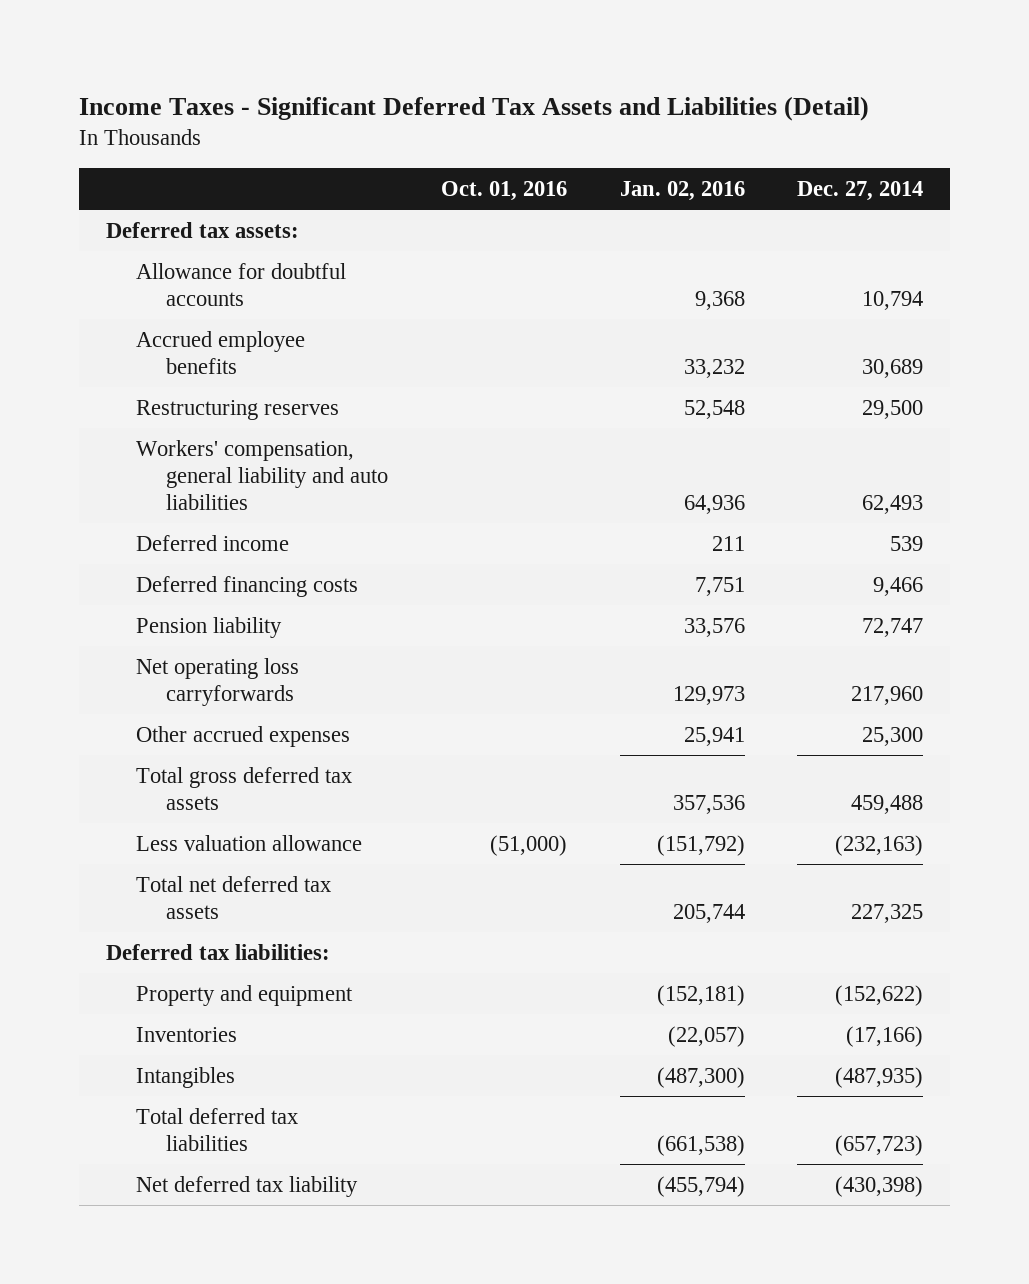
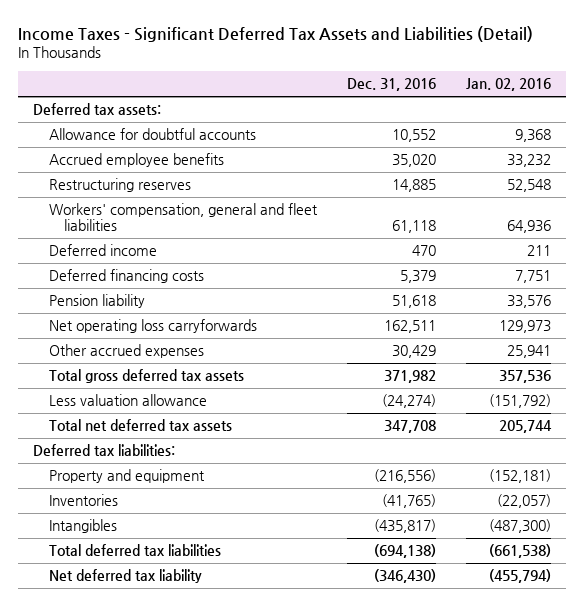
[440,181,567,202] Oct. 01, 2016 -> none
[797,181,924,202] Dec. 27, 2014 -> none
none -> [346,78,436,92] Dec. 31, 2016
[135,439,388,511] Workers' compensation, general liability and auto liabilities -> [48,203,318,232] Workers' compensation, general and fleet liabilities

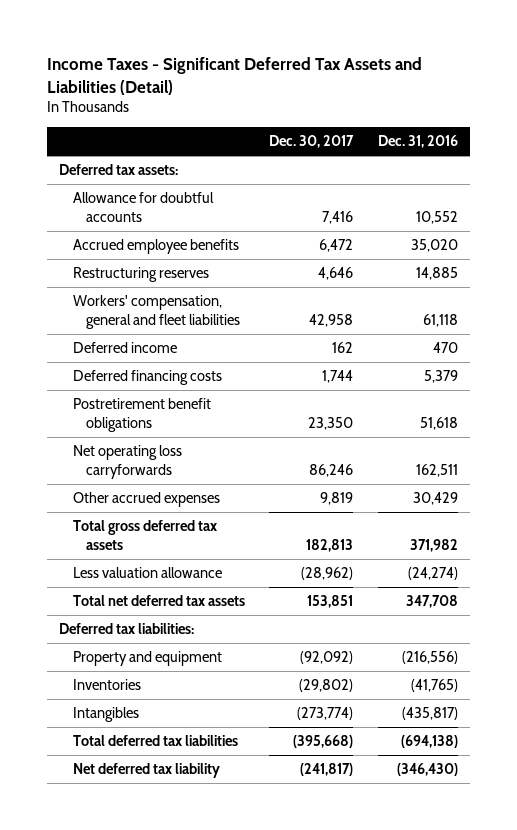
[465,78,551,92] Jan. 02, 2016 -> none
none -> [269,135,355,149] Dec. 30, 2017
[48,294,145,309] Pension liability -> [72,398,211,432] Postretirement benefit obligations

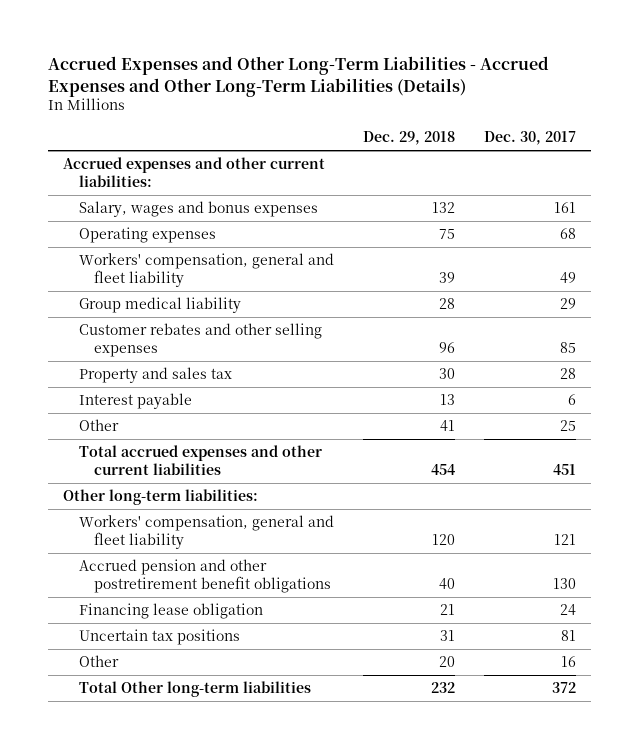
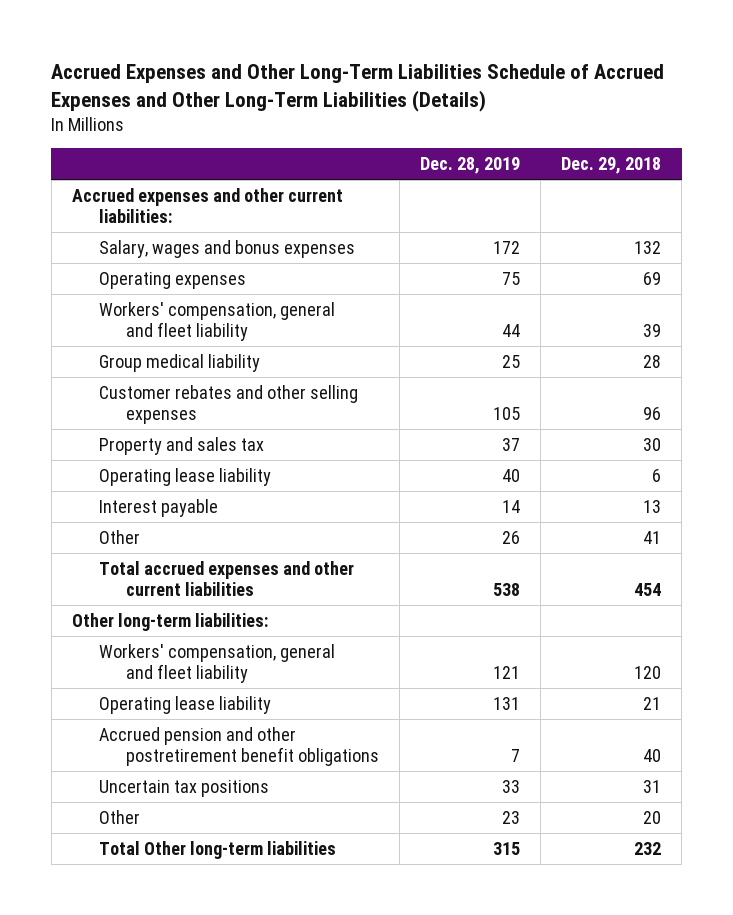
[48,55,550,97] Accrued Expenses and Other Long-Term Liabilities - Accrued Expenses and Other Long-Term Liabilities (Details) -> [51,64,665,112] Accrued Expenses and Other Long-Term Liabilities Schedule of Accrued Expenses and Other Long-Term Liabilities (Details)
[484,131,577,146] Dec. 30, 2017 -> none
none -> [420,157,521,175] Dec. 28, 2019
[438,229,455,240] 75 -> [643,271,662,285] 69
none -> [99,467,272,486] Operating lease liability
none -> [99,695,272,714] Operating lease liability
[78,603,263,620] Financing lease obligation -> none

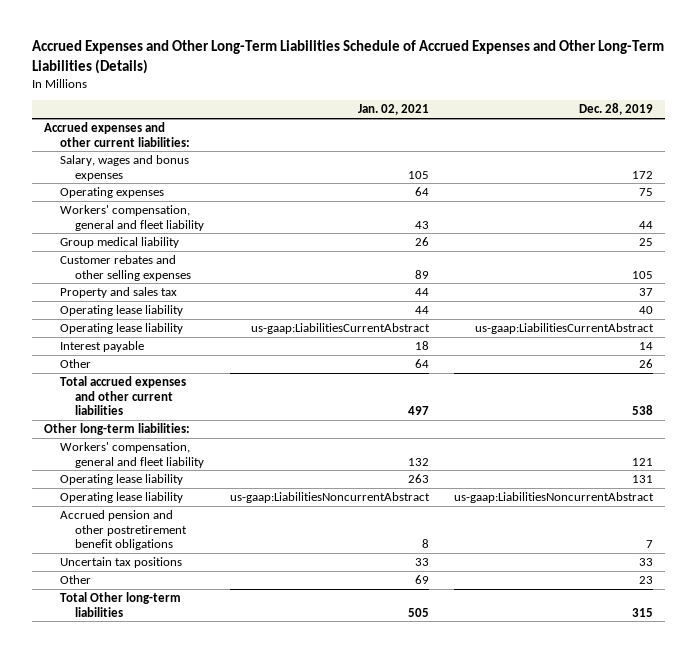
[561,157,662,175] Dec. 29, 2018 -> none
none -> [357,104,429,116] Jan. 02, 2021
none -> [59,322,183,334] Operating lease liability
none -> [59,491,183,503] Operating lease liability

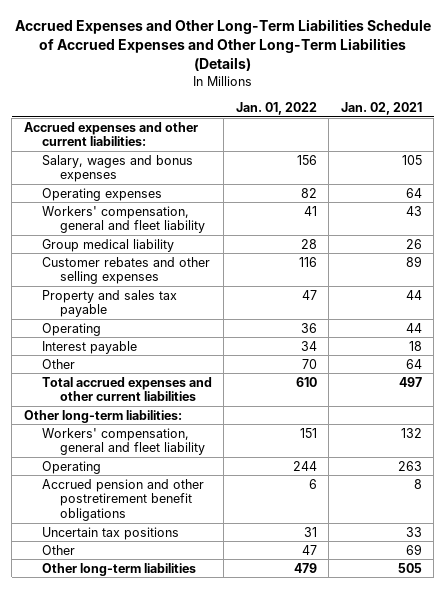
[578,103,653,116] Dec. 28, 2019 -> none
none -> [235,101,317,115] Jan. 01, 2022
[59,322,183,334] Operating lease liability -> none
[59,286,177,298] Property and sales tax -> [41,289,177,318] Property and sales tax payable
[59,304,183,316] Operating lease liability -> [41,322,101,336] Operating
[59,491,183,503] Operating lease liability -> none
[59,473,183,485] Operating lease liability -> [41,460,101,474] Operating
[59,591,181,617] Total Other long-term liabilities -> [41,562,196,576] Other long-term liabilities

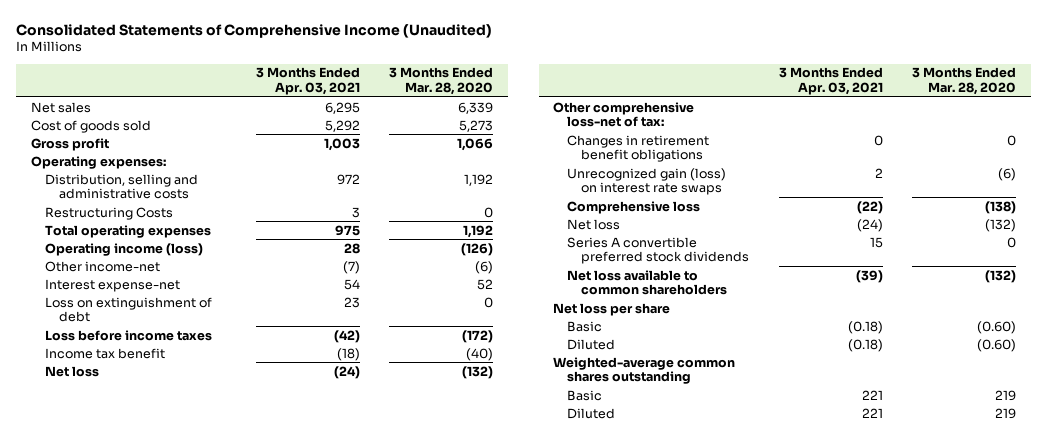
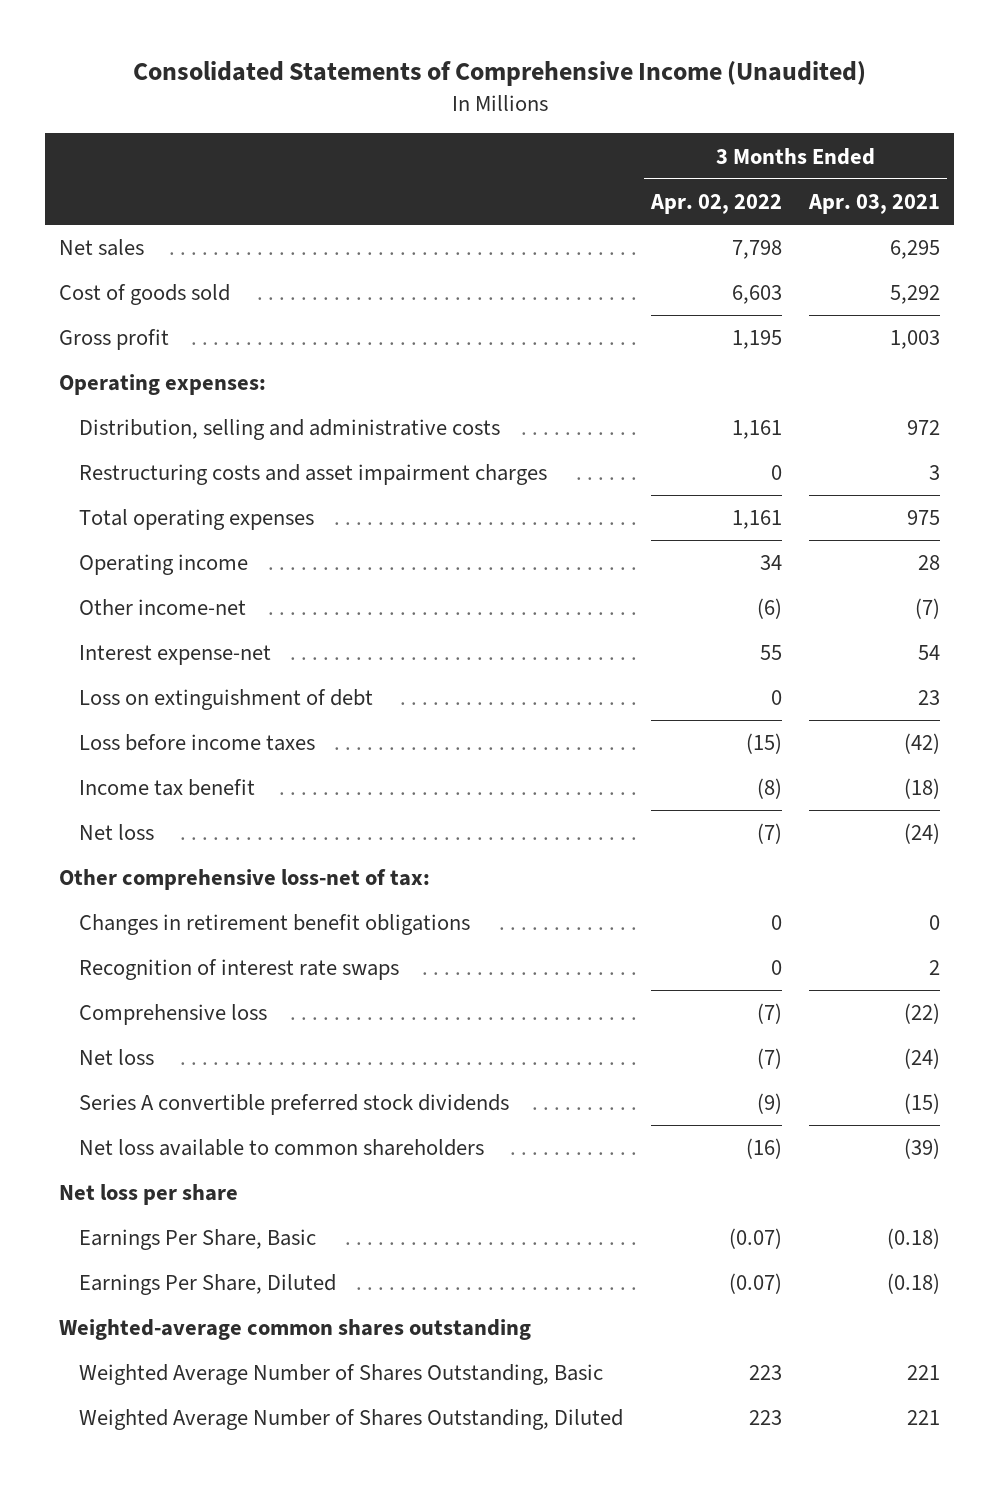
[389,67,494,96] 3 Months Ended Mar. 28, 2020 -> none
none -> [649,194,782,215] Apr. 02, 2022
[44,206,173,220] Restructuring Costs -> none
none -> [79,464,548,486] Restructuring costs and asset impairment charges
[44,242,203,256] Operating income (loss) -> [79,554,249,576] Operating income
[567,167,727,196] Unrecognized gain (loss) on interest rate swaps -> none
none -> [79,959,400,981] Recognition of interest rate swaps
[869,236,883,248] 15 -> [904,1093,941,1115] (15)
[567,320,603,332] Basic -> [79,1229,317,1251] Earnings Per Share, Basic
[567,338,616,350] Diluted -> [79,1274,337,1296] Earnings Per Share, Diluted
[567,389,603,401] Basic -> [79,1364,604,1386] Weighted Average Number of Shares Outstanding, Basic
[567,407,616,419] Diluted -> [79,1409,624,1431] Weighted Average Number of Shares Outstanding, Diluted

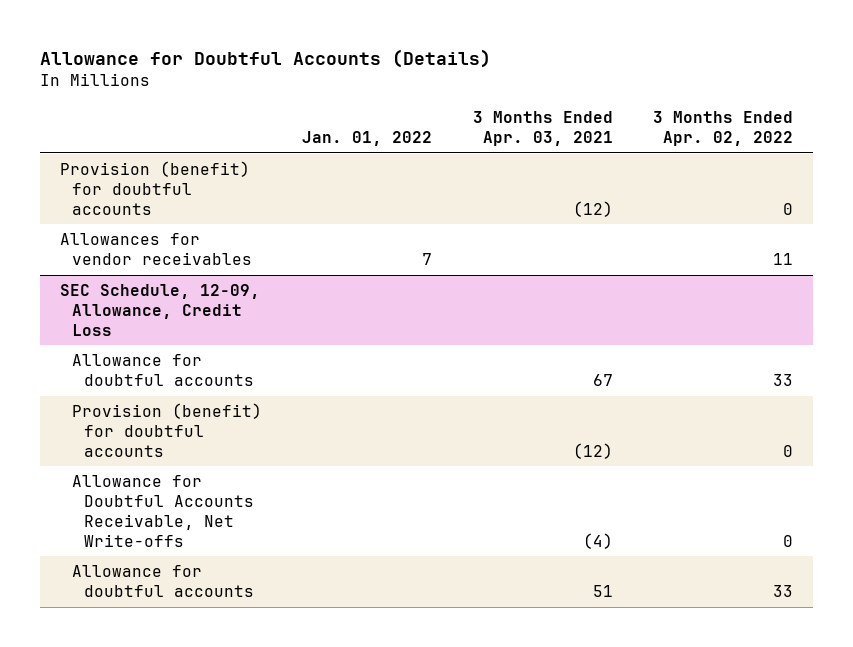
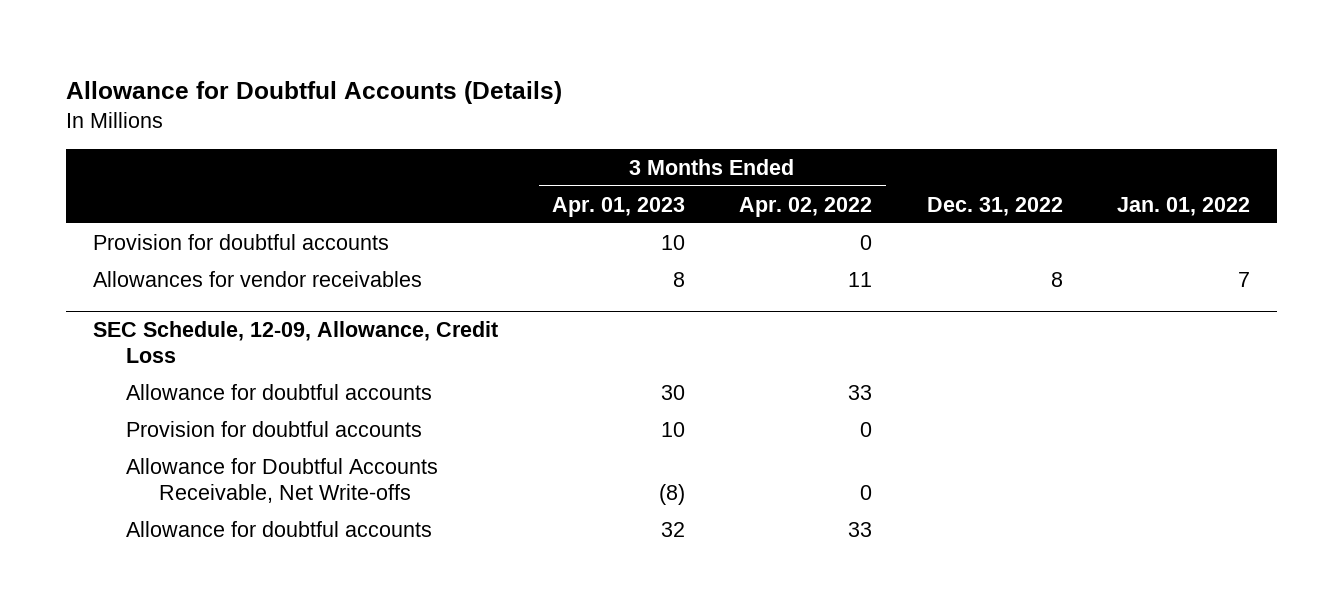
[472,111,613,146] 3 Months Ended Apr. 03, 2021 -> none
none -> [552,196,686,217] Apr. 01, 2023
none -> [926,196,1063,216] Dec. 31, 2022
[60,161,251,215] Provision (benefit) for doubtful accounts -> [92,233,389,250] Provision for doubtful accounts
[72,403,263,457] Provision (benefit) for doubtful accounts -> [125,420,422,437] Provision for doubtful accounts

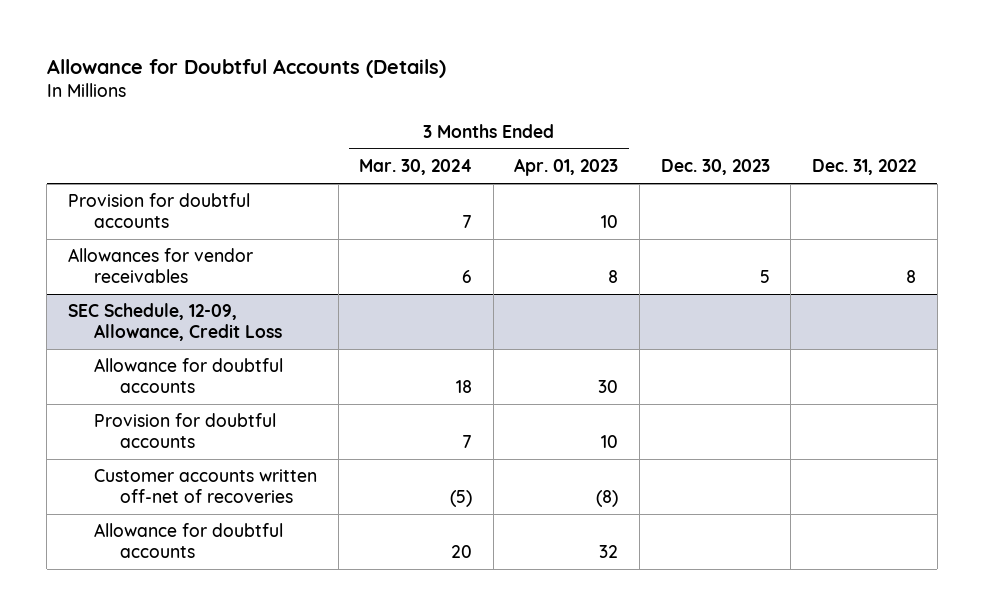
[739,196,873,217] Apr. 02, 2022 -> none
[1117,196,1251,216] Jan. 01, 2022 -> none
none -> [359,159,473,176] Mar. 30, 2024
none -> [660,159,770,176] Dec. 30, 2023
[125,457,438,504] Allowance for Doubtful Accounts Receivable, Net Write-offs -> [93,469,317,504] Customer accounts written off-net of recoveries

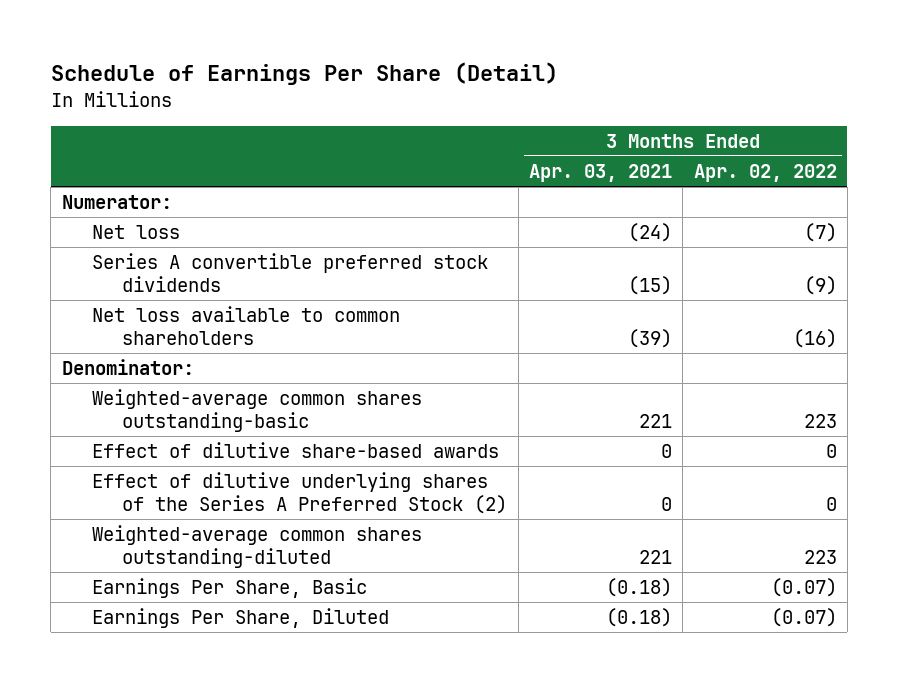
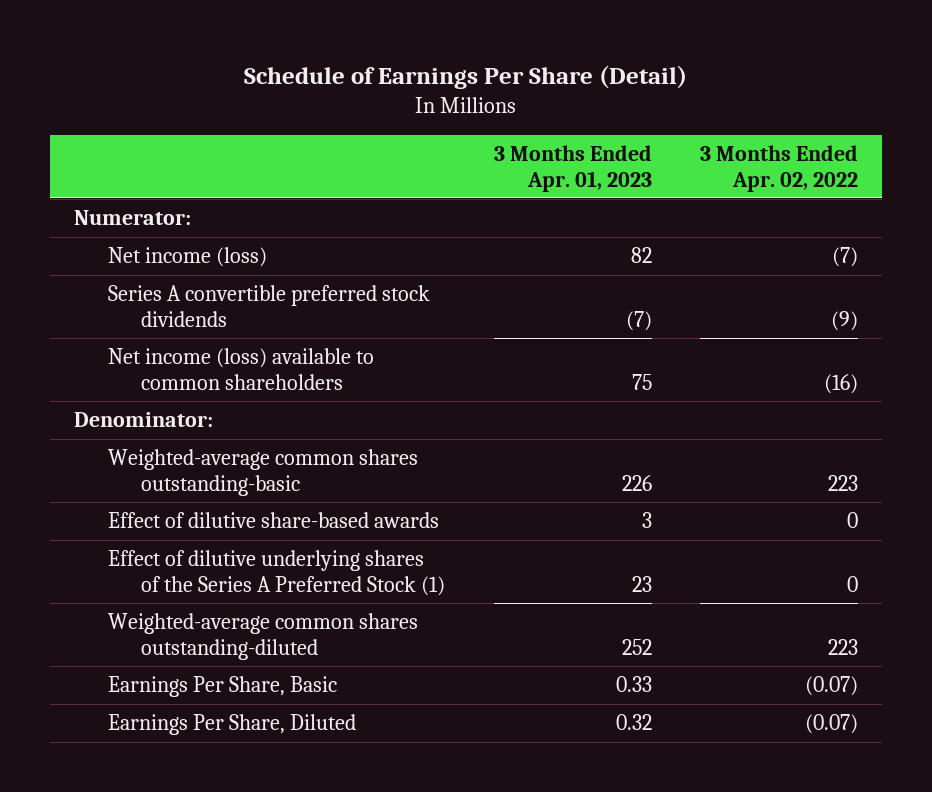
[528,164,672,183] Apr. 03, 2021 -> none
none -> [493,145,652,192] 3 Months Ended Apr. 01, 2023
[92,225,181,240] Net loss -> [107,247,267,268] Net income (loss)
[92,306,401,346] Net loss available to common shareholders -> [107,348,374,390] Net income (loss) available to common shareholders
[92,472,508,515] Effect of dilutive underlying shares of the Series A Preferred Stock (2) -> [107,550,446,596] Effect of dilutive underlying shares of the Series A Preferred Stock (1)

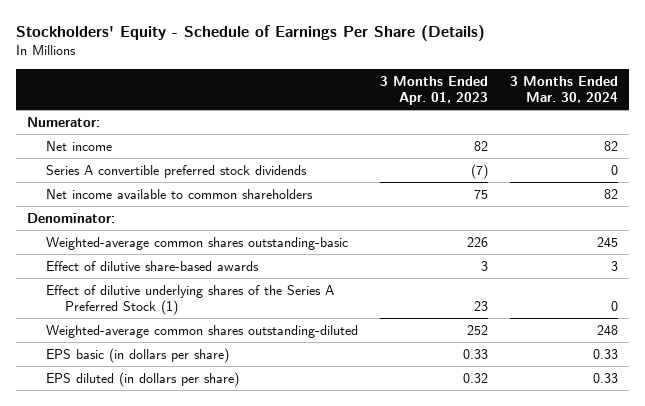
[243,64,687,89] Schedule of Earnings Per Share (Detail) -> [15,24,485,41] Stockholders' Equity - Schedule of Earnings Per Share (Details)
[700,145,859,192] 3 Months Ended Apr. 02, 2022 -> none
none -> [509,75,618,103] 3 Months Ended Mar. 30, 2024
[107,247,267,268] Net income (loss) -> [45,140,112,151] Net income
[107,348,374,390] Net income (loss) available to common shareholders -> [45,188,313,199] Net income available to common shareholders
[107,676,337,698] Earnings Per Share, Basic -> [45,347,229,363] EPS basic (in dollars per share)
[107,714,356,736] Earnings Per Share, Diluted -> [45,371,239,387] EPS diluted (in dollars per share)

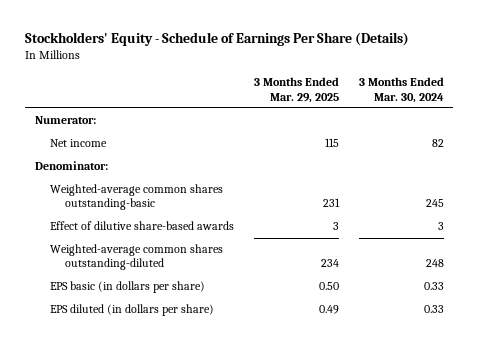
[379,75,488,105] 3 Months Ended Apr. 01, 2023 -> none
none -> [253,77,339,103] 3 Months Ended Mar. 29, 2025
[45,164,307,178] Series A convertible preferred stock dividends -> none
[45,188,313,199] Net income available to common shareholders -> none
[45,284,334,315] Effect of dilutive underlying shares of the Series A Preferred Stock (1) -> none

